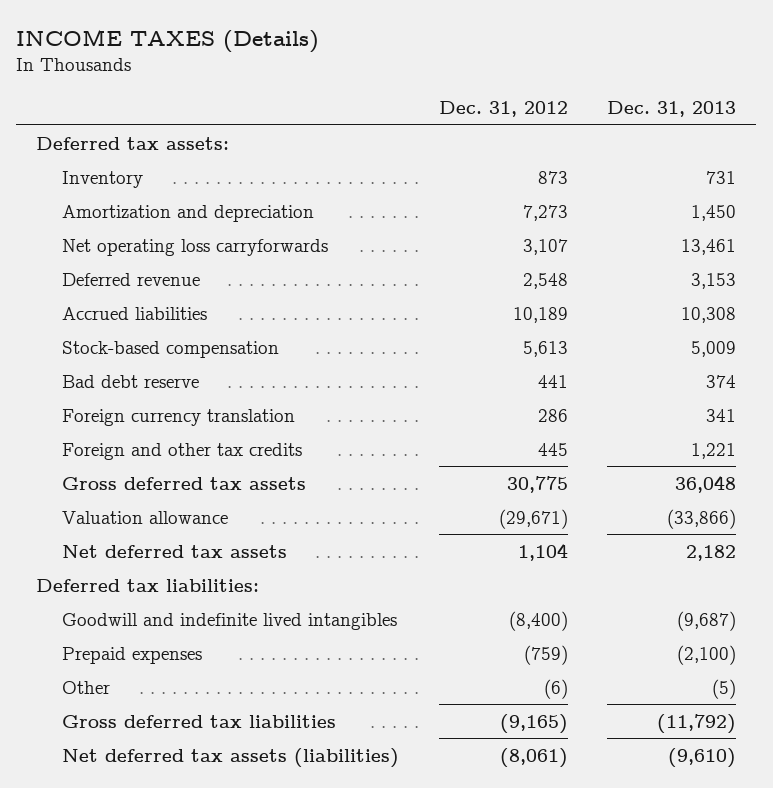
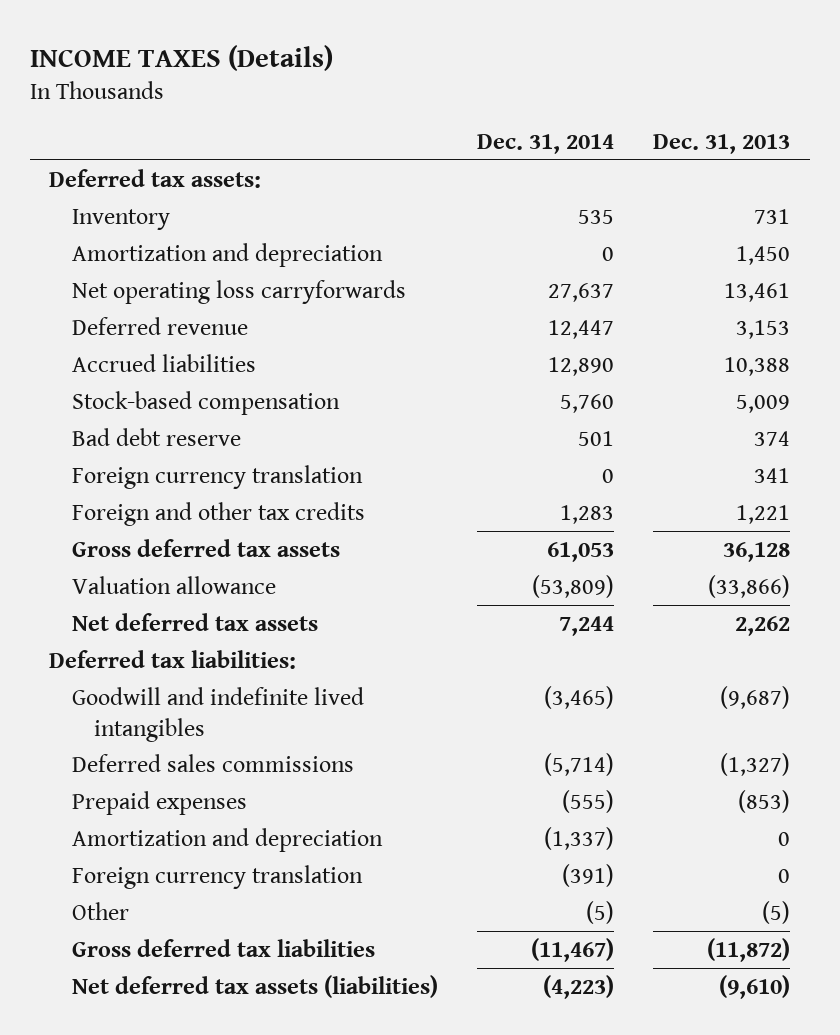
[438,100,568,117] Dec. 31, 2012 -> none
none -> [476,133,614,154] Dec. 31, 2014
[681,306,737,323] 10,308 -> [724,356,791,376] 10,388
[675,474,737,493] 36,048 -> [723,541,791,562] 36,128
[686,544,737,561] 2,182 -> [735,615,791,636] 2,262
none -> [71,753,354,772] Deferred sales commissions
[677,644,737,665] (2,100) -> [738,789,791,813] (853)
none -> [71,827,383,852] Amortization and depreciation
none -> [71,864,363,889] Foreign currency translation
[657,713,737,734] (11,792) -> [707,937,791,962] (11,872)

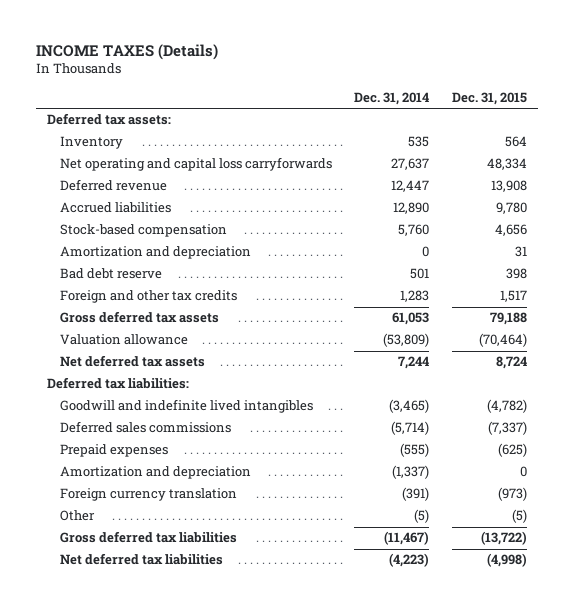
[653,133,791,154] Dec. 31, 2013 -> none
none -> [451,91,527,105] Dec. 31, 2015
[71,279,406,304] Net operating loss carryforwards -> [59,157,332,172] Net operating and capital loss carryforwards
[71,242,383,267] Amortization and depreciation -> [59,246,251,260] Amortization and depreciation
[71,464,363,489] Foreign currency translation -> none
[71,974,438,998] Net deferred tax assets (liabilities) -> [59,553,223,566] Net deferred tax liabilities

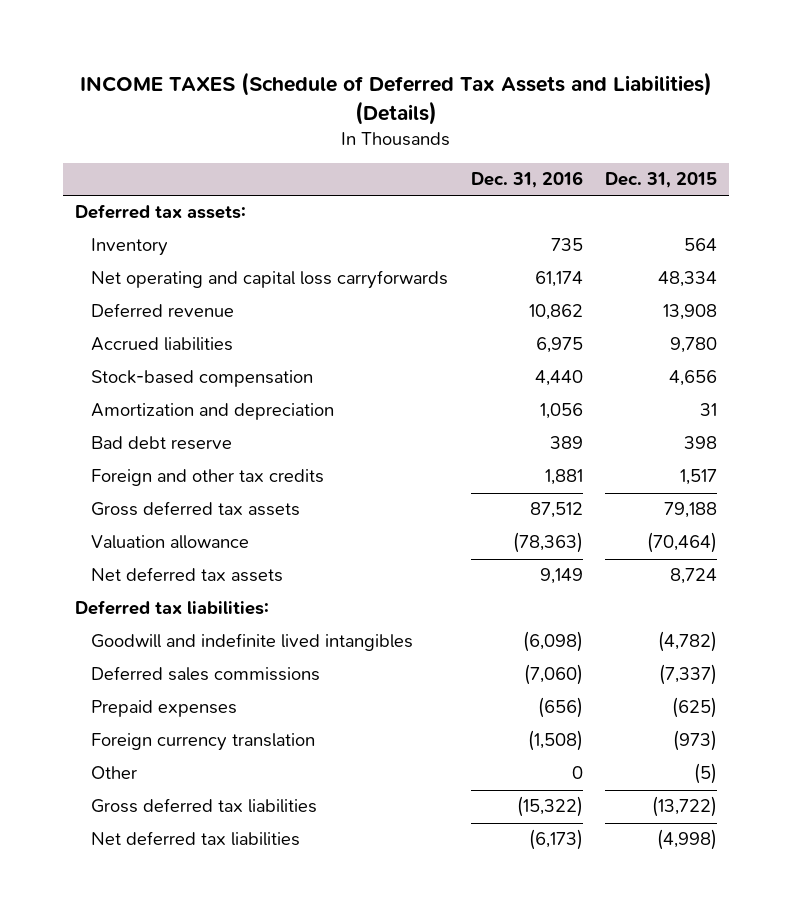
[35,44,218,61] INCOME TAXES (Details) -> [79,72,712,125] INCOME TAXES (Schedule of Deferred Tax Assets and Liabilities) (Details)
[354,91,430,105] Dec. 31, 2014 -> none
none -> [470,171,583,189] Dec. 31, 2016
[59,466,251,480] Amortization and depreciation -> none

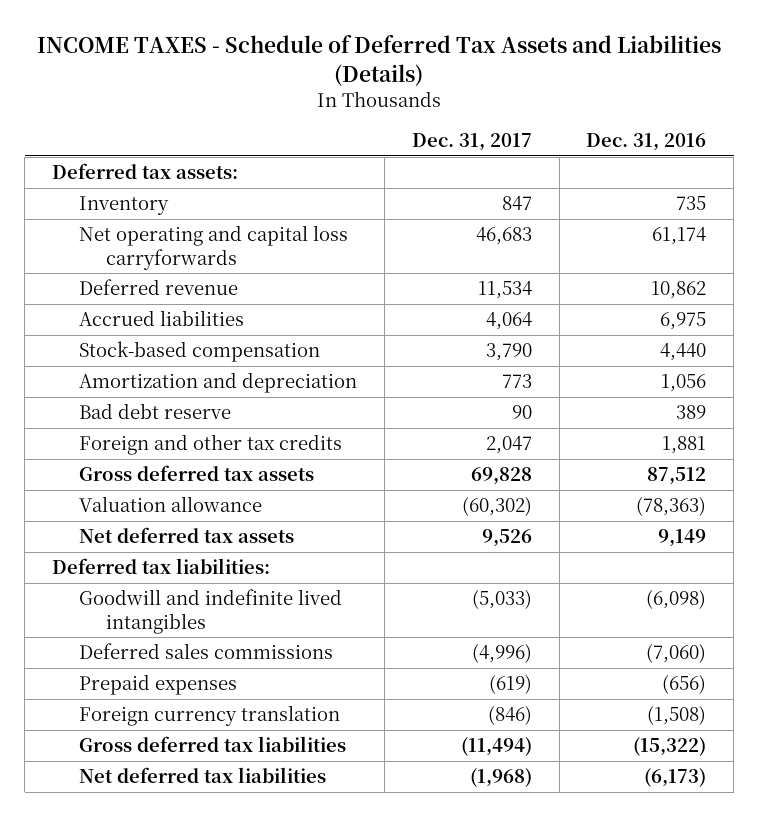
[79,72,712,125] INCOME TAXES (Schedule of Deferred Tax Assets and Liabilities) (Details) -> [37,35,722,86] INCOME TAXES - Schedule of Deferred Tax Assets and Liabilities (Details)
[605,172,718,189] Dec. 31, 2015 -> none
none -> [411,133,532,152] Dec. 31, 2017
[90,766,137,780] Other -> none

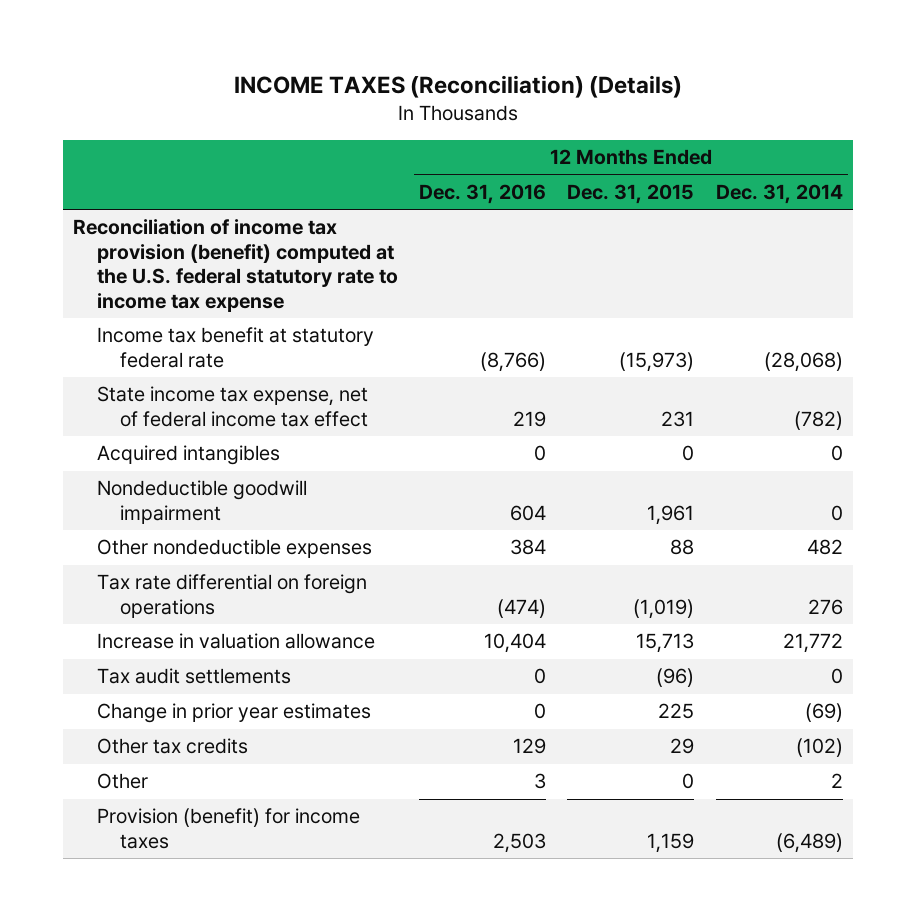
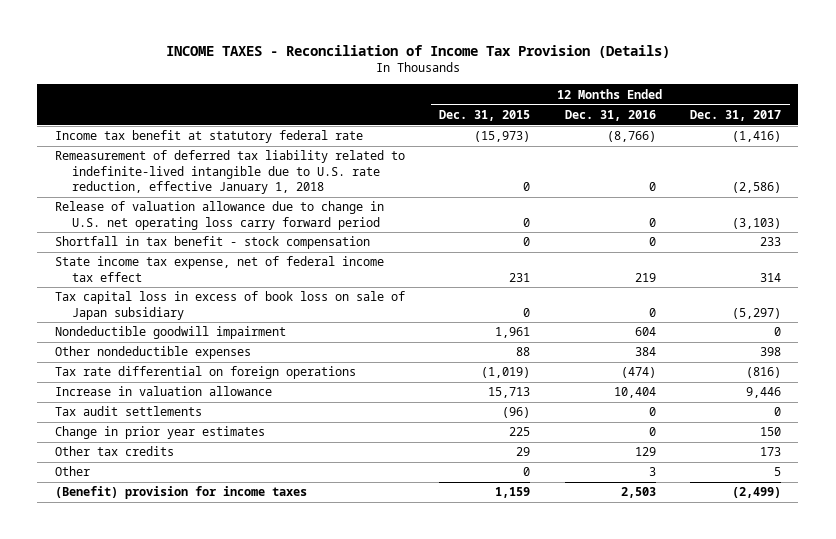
[233,75,682,99] INCOME TAXES (Reconciliation) (Details) -> [165,45,670,59] INCOME TAXES - Reconciliation of Income Tax Provision (Details)
[715,184,843,205] Dec. 31, 2014 -> none
none -> [690,110,782,122] Dec. 31, 2017
[73,219,398,312] Reconciliation of income tax provision (benefit) computed at the U.S. federal statutory rate to income tax expense -> none
none -> [54,150,405,194] Remeasurement of deferred tax liability related to indefinite-lived intangible due to U.S. rate reduction, effective January 1, 2018
none -> [54,201,384,230] Release of valuation allowance due to change in U.S. net operating loss carry forward period
none -> [54,236,370,250] Shortfall in tax benefit - stock compensation
[96,445,280,466] Acquired intangibles -> [54,291,405,320] Tax capital loss in excess of book loss on sale of Japan subsidiary
[96,808,360,849] Provision (benefit) for income taxes -> [54,486,307,500] (Benefit) provision for income taxes

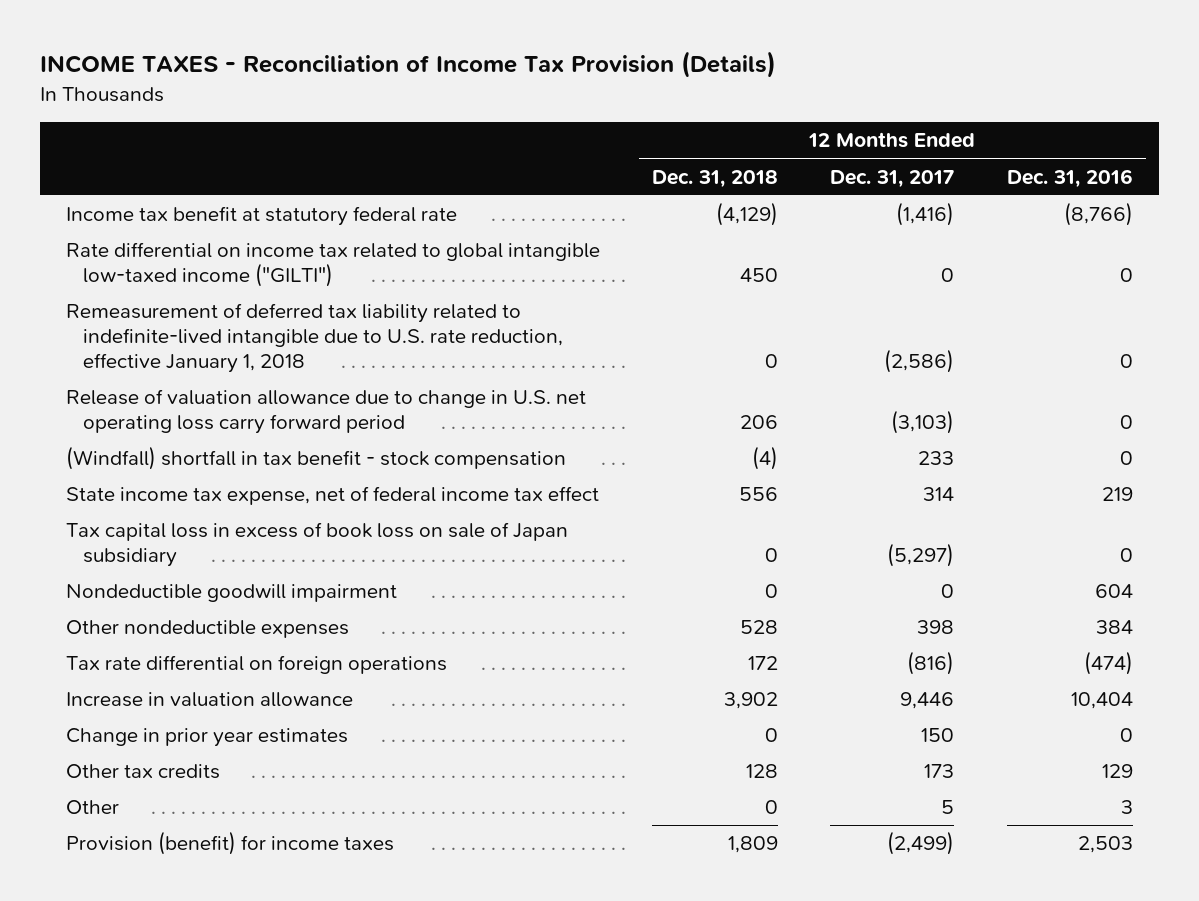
[439,110,531,122] Dec. 31, 2015 -> none
none -> [652,169,779,188] Dec. 31, 2018
none -> [65,242,600,288] Rate differential on income tax related to global intangible low-taxed income ("GILTI")
[54,236,370,250] Shortfall in tax benefit - stock compensation -> [65,446,566,471] (Windfall) shortfall in tax benefit - stock compensation
[54,406,202,417] Tax audit settlements -> none
[54,486,307,500] (Benefit) provision for income taxes -> [65,831,394,856] Provision (benefit) for income taxes

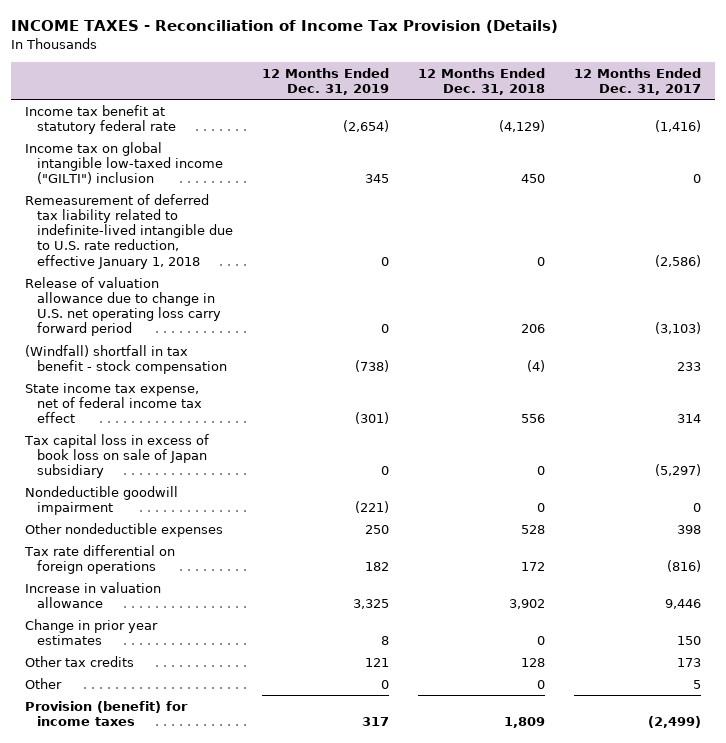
[1006,168,1133,188] Dec. 31, 2016 -> none
none -> [261,67,389,95] 12 Months Ended Dec. 31, 2019
[65,242,600,288] Rate differential on income tax related to global intangible low-taxed income ("GILTI") -> [25,141,223,185] Income tax on global intangible low-taxed income ("GILTI") inclusion

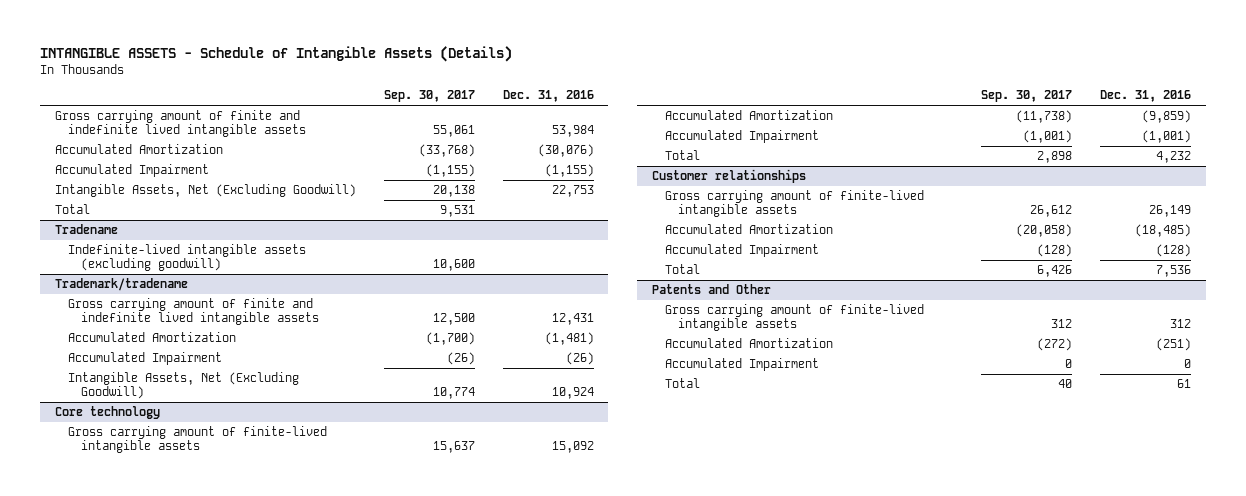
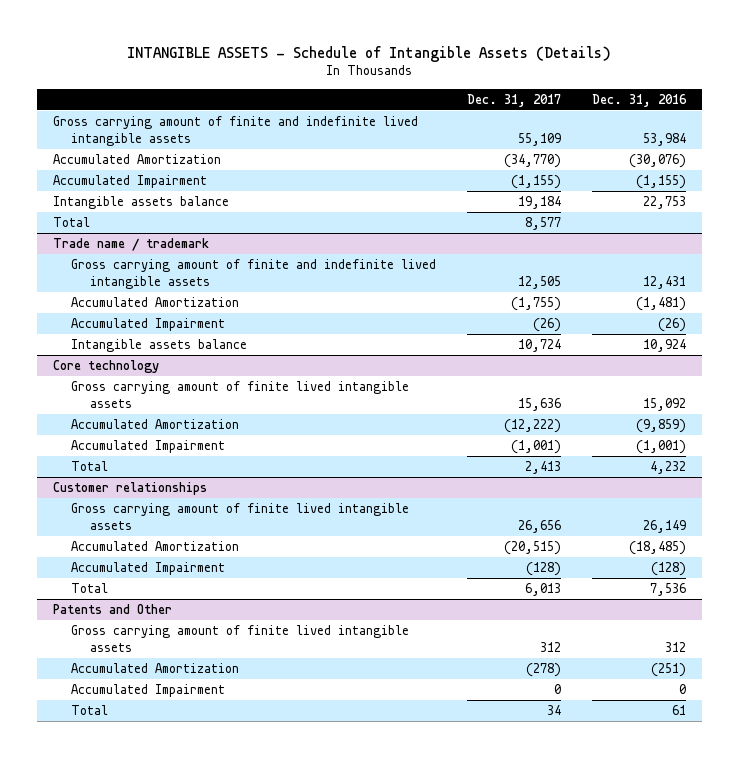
[383,90,475,103] Sep. 30, 2017 -> none
none -> [467,93,562,107] Dec. 31, 2017
[54,183,356,197] Intangible Assets, Net (Excluding Goodwill) -> [52,196,229,210] Intangible assets balance
[54,223,118,234] Tradename -> none
[67,243,306,271] Indefinite-lived intangible assets (excluding goodwill) -> none
[54,277,188,291] Trademark/tradename -> [52,238,209,252] Trade name / trademark
[67,371,299,399] Intangible Assets, Net (Excluding Goodwill) -> [71,339,248,353] Intangible assets balance
[67,425,327,453] Gross carrying amount of finite-lived intangible assets -> [71,381,410,408] Gross carrying amount of finite lived intangible assets
[664,189,924,217] Gross carrying amount of finite-lived intangible assets -> [71,503,410,530] Gross carrying amount of finite lived intangible assets
[664,303,924,331] Gross carrying amount of finite-lived intangible assets -> [71,625,410,652] Gross carrying amount of finite lived intangible assets

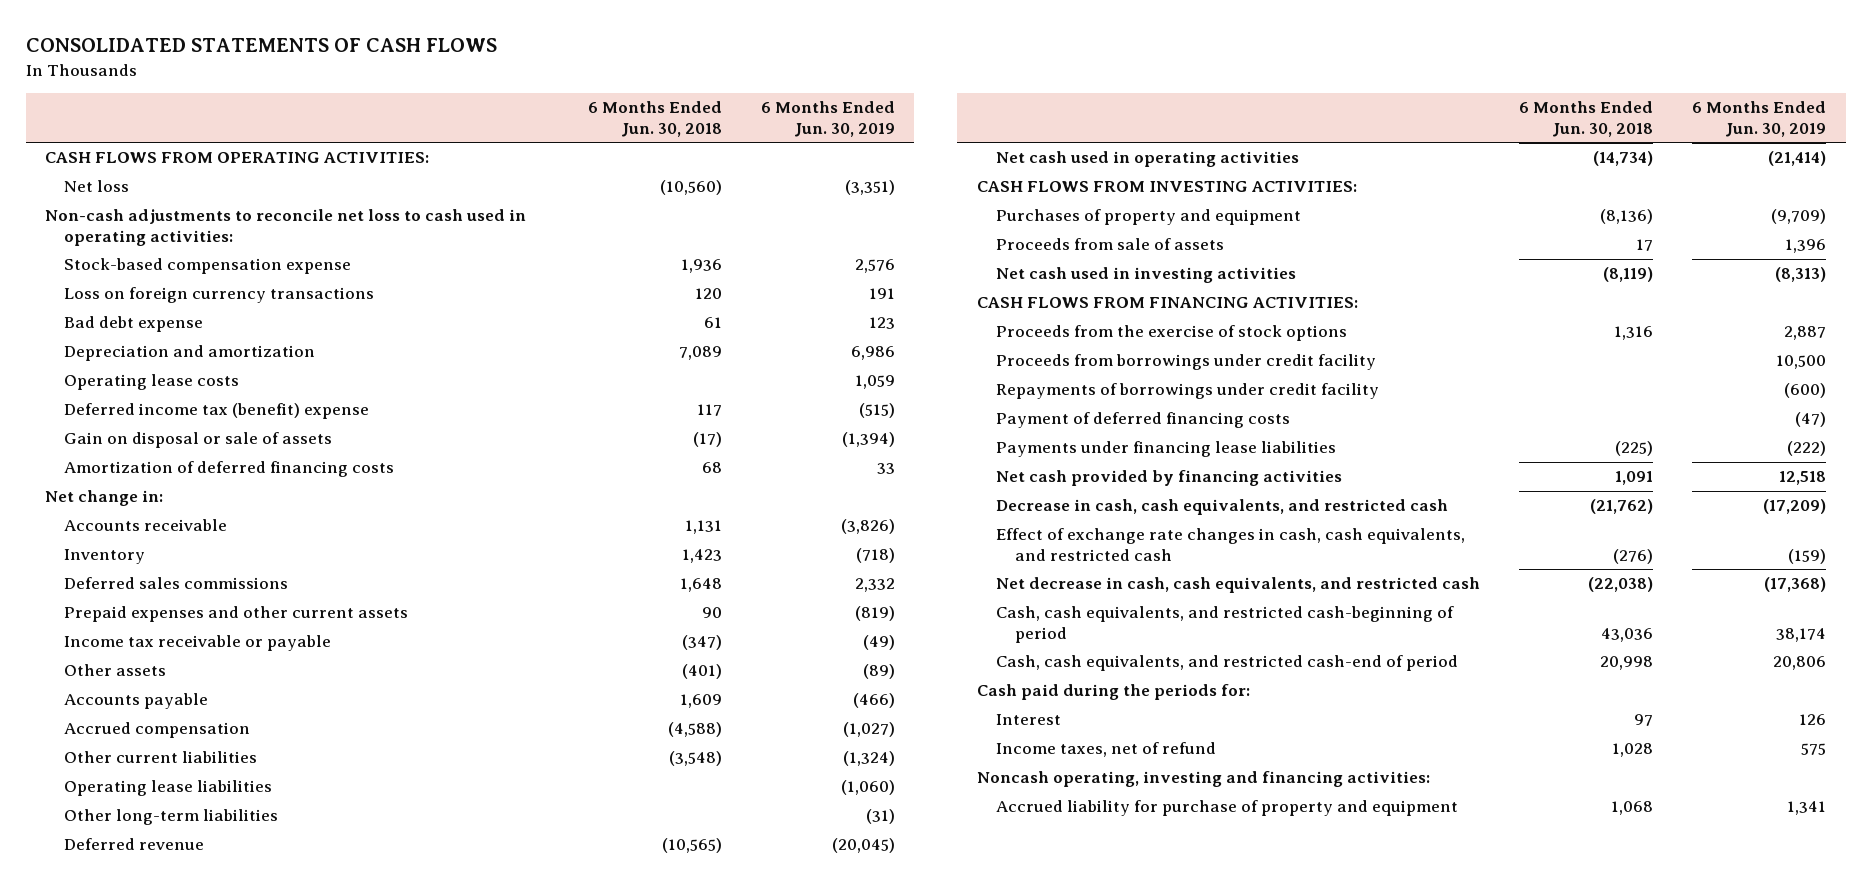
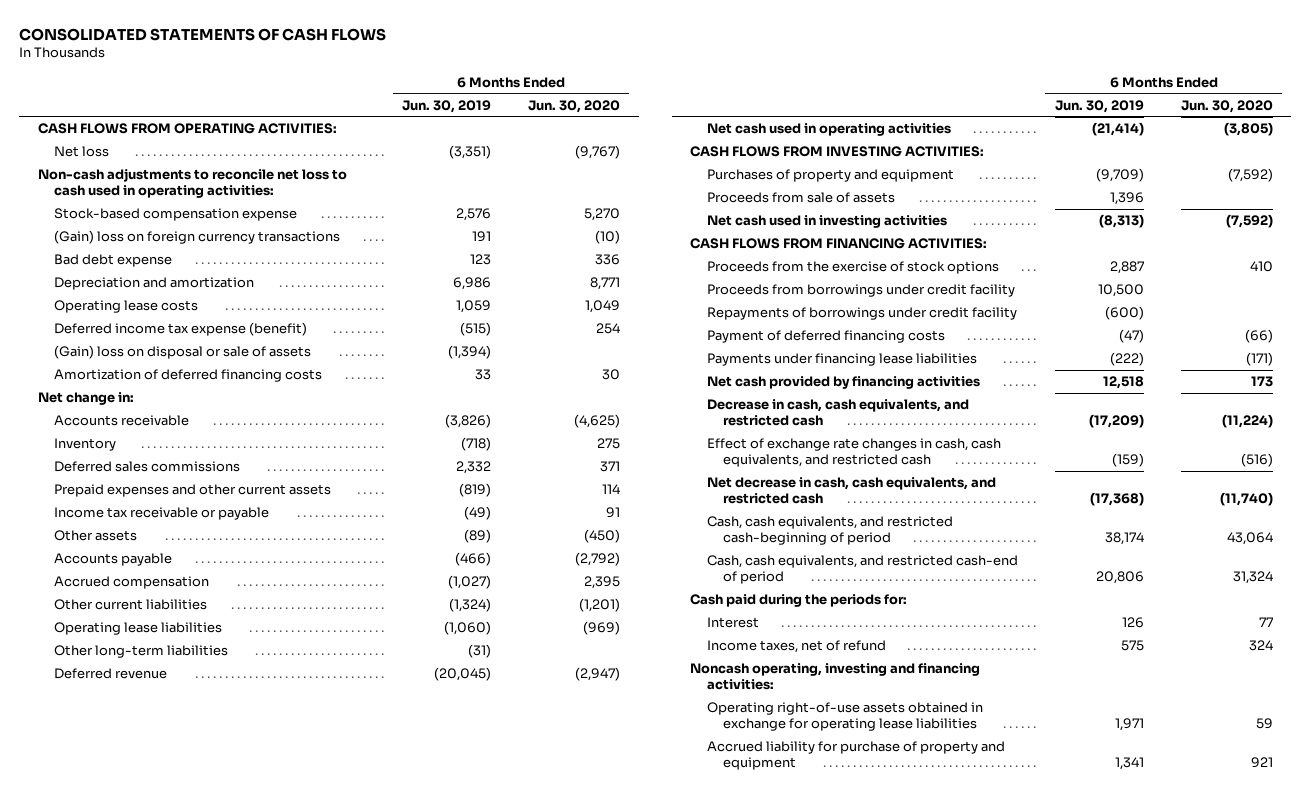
[587,101,722,137] 6 Months Ended Jun. 30, 2018 -> none
none -> [528,99,621,113] Jun. 30, 2020
[64,287,375,304] Loss on foreign currency transactions -> [54,230,341,245] (Gain) loss on foreign currency transactions
[64,403,370,420] Deferred income tax (benefit) expense -> [54,322,308,337] Deferred income tax expense (benefit)
[64,432,333,449] Gain on disposal or sale of assets -> [54,345,312,360] (Gain) loss on disposal or sale of assets
none -> [706,702,983,732] Operating right-of-use assets obtained in exchange for operating lease liabilities

